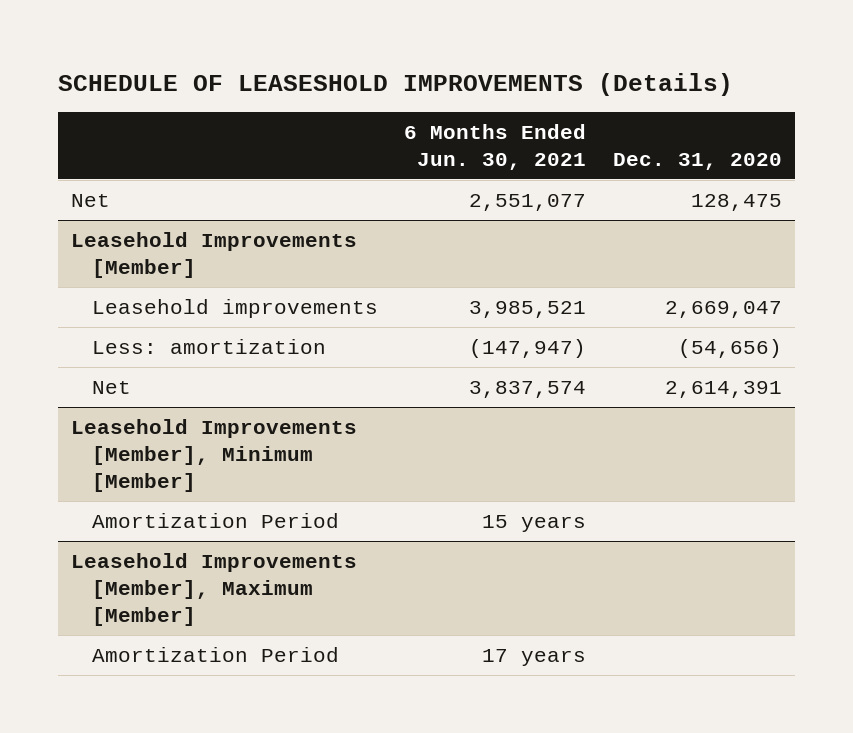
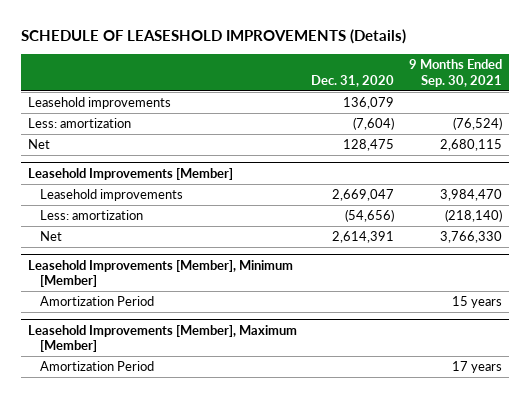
[404,123,587,170] 6 Months Ended Jun. 30, 2021 -> none
none -> [408,58,502,87] 9 Months Ended Sep. 30, 2021
none -> [28,97,172,110] Leasehold improvements
none -> [28,118,132,129] Less: amortization

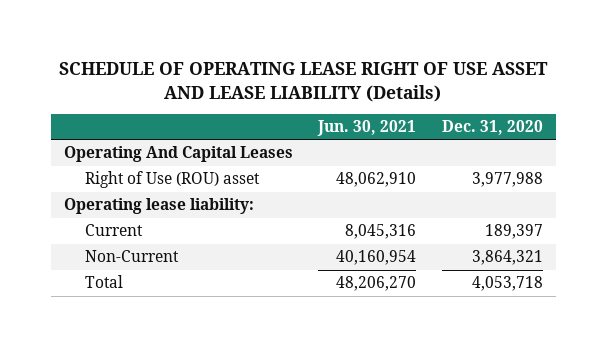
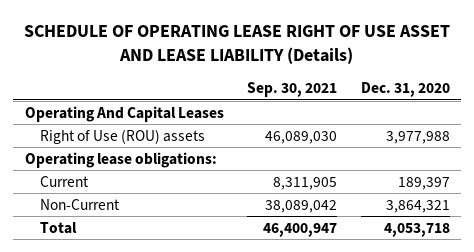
[317,120,417,137] Jun. 30, 2021 -> none
none -> [247,82,338,98] Sep. 30, 2021
[85,171,261,189] Right of Use (ROU) asset -> [40,128,206,144] Right of Use (ROU) assets
[63,198,254,215] Operating lease liability: -> [24,151,217,168] Operating lease obligations:

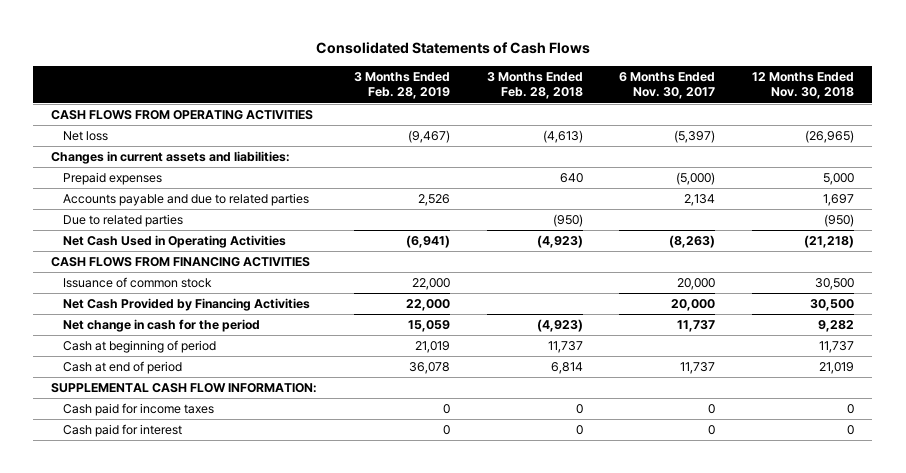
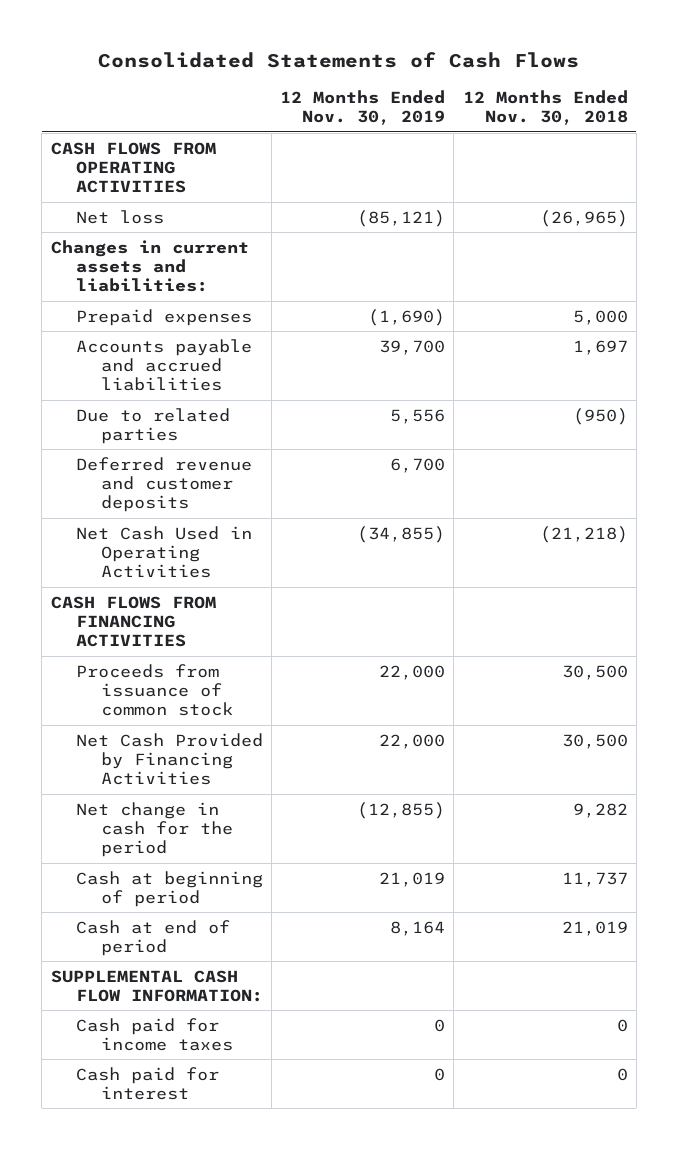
[354,71,451,100] 3 Months Ended Feb. 28, 2019 -> none
[486,71,583,100] 3 Months Ended Feb. 28, 2018 -> none
[619,71,716,100] 6 Months Ended Nov. 30, 2017 -> none
none -> [280,90,446,126] 12 Months Ended Nov. 30, 2019
[62,193,309,207] Accounts payable and due to related parties -> [75,338,252,392] Accounts payable and accrued liabilities
none -> [75,456,252,513] Deferred revenue and customer deposits
[62,277,212,289] Issuance of common stock -> [75,663,233,717] Proceeds from issuance of common stock

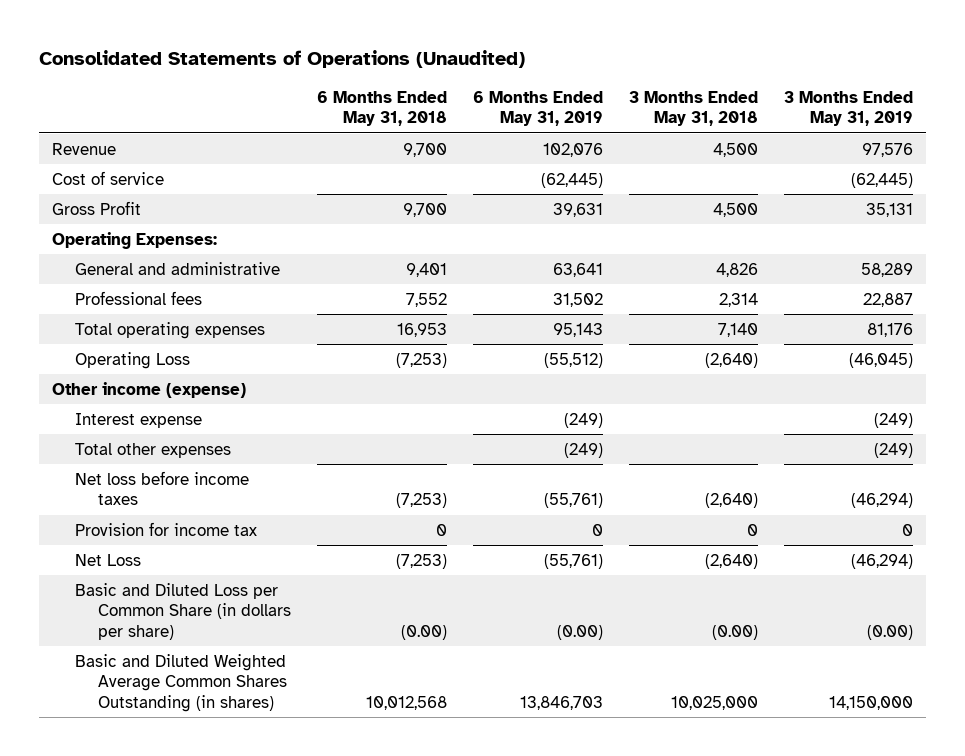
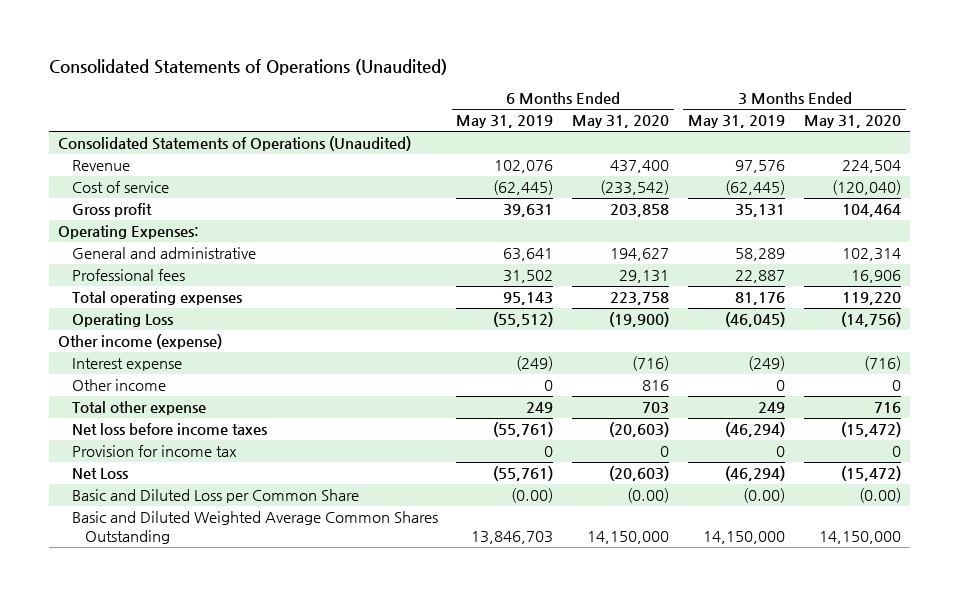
[317,90,448,127] 6 Months Ended May 31, 2018 -> none
[629,90,759,127] 3 Months Ended May 31, 2018 -> none
none -> [572,115,670,129] May 31, 2020
none -> [804,115,902,129] May 31, 2020
none -> [58,136,412,152] Consolidated Statements of Operations (Unaudited)
[51,200,141,215] Gross Profit -> [71,203,152,218] Gross profit
none -> [71,379,166,392] Other income
[75,442,232,458] Total other expenses -> [71,401,206,416] Total other expense
[564,442,604,458] (249) -> [526,402,554,414] 249
[874,442,914,458] (249) -> [758,402,786,414] 249
[75,582,292,640] Basic and Diluted Loss per Common Share (in dollars per share) -> [71,489,359,504] Basic and Diluted Loss per Common Share
[75,653,288,712] Basic and Diluted Weighted Average Common Shares Outstanding (in shares) -> [71,511,438,544] Basic and Diluted Weighted Average Common Shares Outstanding

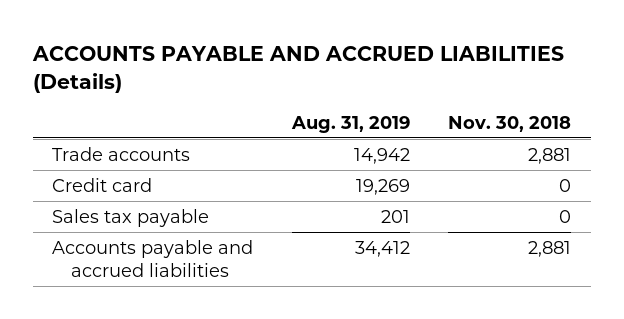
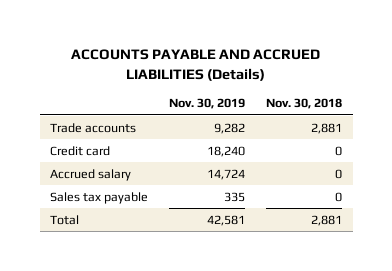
[290,115,410,133] Aug. 31, 2019 -> none
none -> [169,97,246,109] Nov. 30, 2019
none -> [50,168,132,181] Accrued salary
[52,239,254,277] Accounts payable and accrued liabilities -> [50,214,80,225] Total

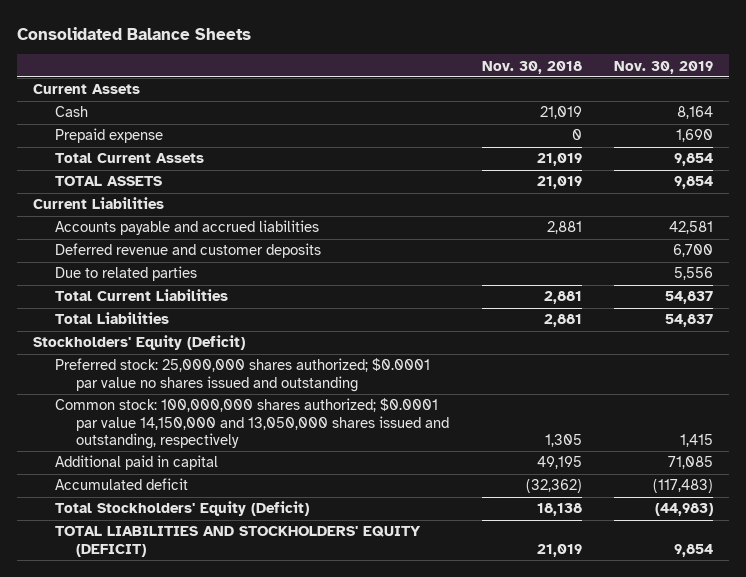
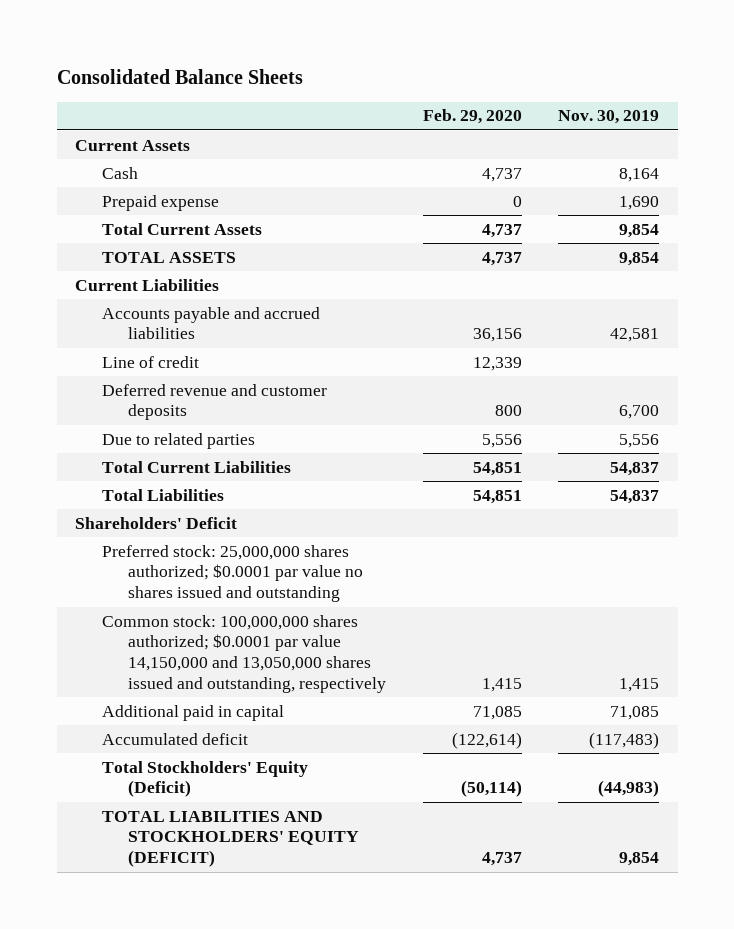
[481,60,582,74] Nov. 30, 2018 -> none
none -> [422,109,522,125] Feb. 29, 2020
none -> [101,355,199,368] Line of credit
[33,335,246,351] Stockholders' Equity (Deficit) -> [75,516,238,529] Shareholders' Deficit

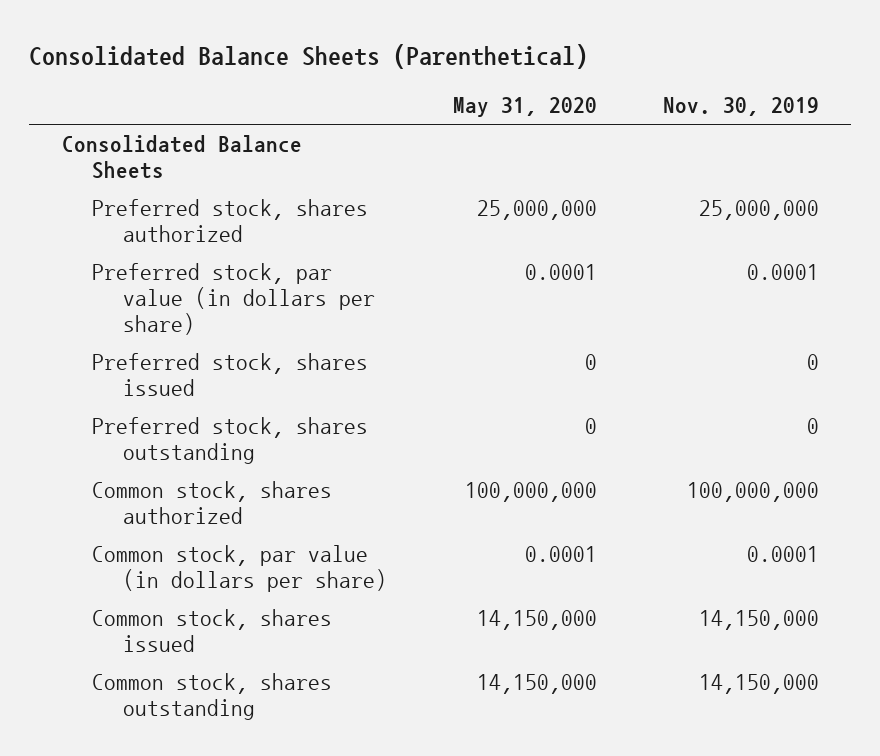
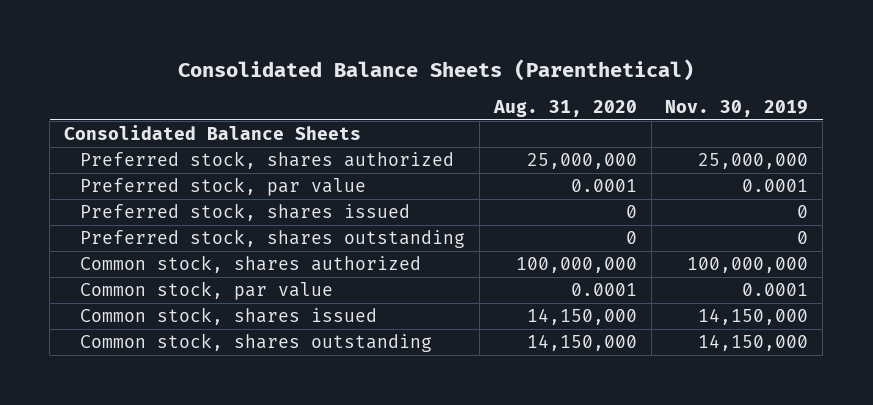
[452,97,597,118] May 31, 2020 -> none
none -> [492,100,637,118] Aug. 31, 2020
[92,263,376,336] Preferred stock, par value (in dollars per share) -> [80,176,367,196] Preferred stock, par value
[92,545,388,593] Common stock, par value (in dollars per share) -> [80,280,334,300] Common stock, par value

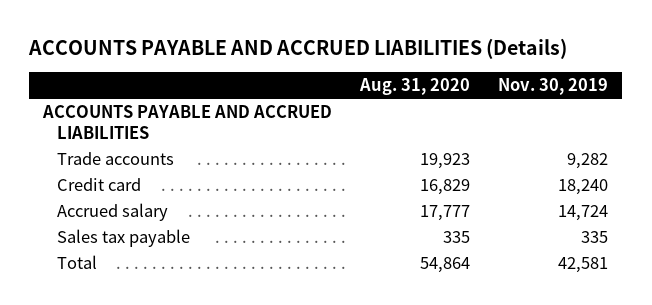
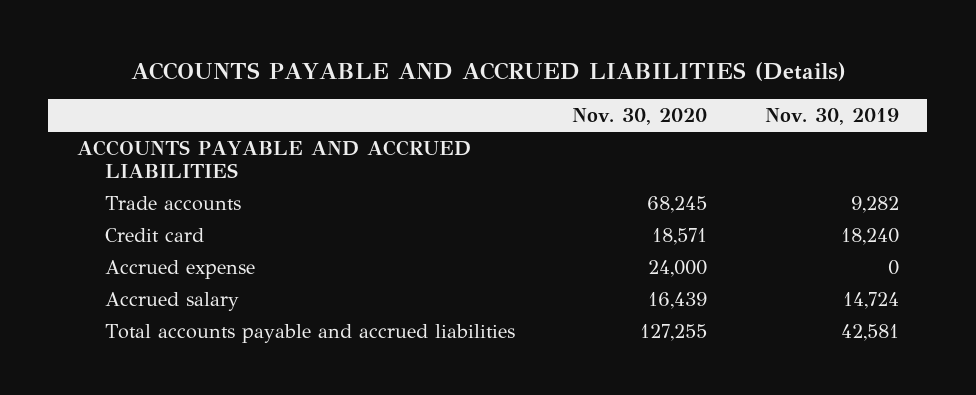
[359,78,471,96] Aug. 31, 2020 -> none
none -> [572,108,708,126] Nov. 30, 2020
none -> [104,259,255,279] Accrued expense
[57,229,191,248] Sales tax payable -> none
[57,255,98,270] Total -> [104,323,515,343] Total accounts payable and accrued liabilities

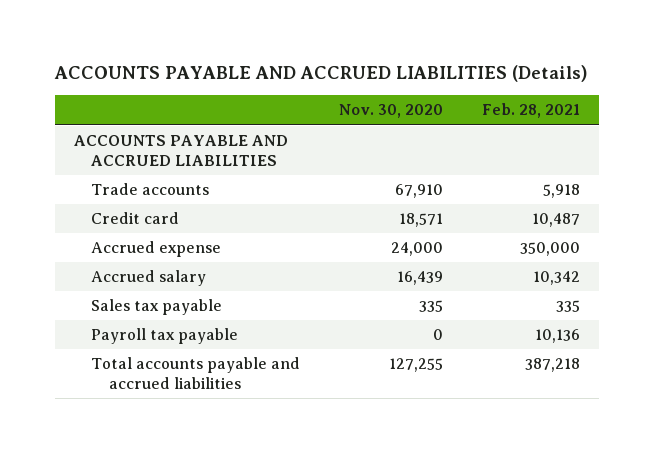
[764,108,899,126] Nov. 30, 2019 -> none
none -> [481,103,580,119] Feb. 28, 2021
[647,195,708,213] 68,245 -> [395,184,444,199] 67,910
none -> [91,299,223,316] Sales tax payable
none -> [91,328,239,345] Payroll tax payable

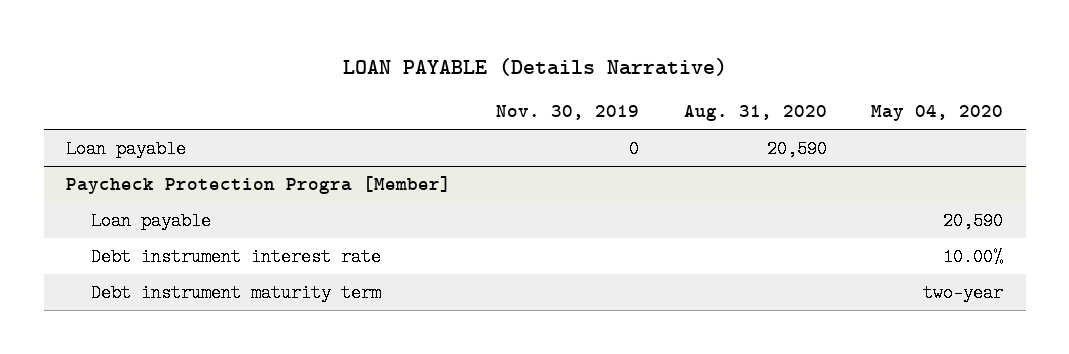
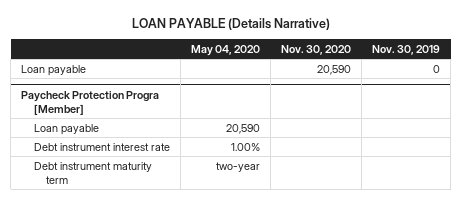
[683,105,827,122] Aug. 31, 2020 -> none
none -> [281,44,352,55] Nov. 30, 2020
[943,247,1004,266] 10.00% -> [230,142,260,151] 1.00%

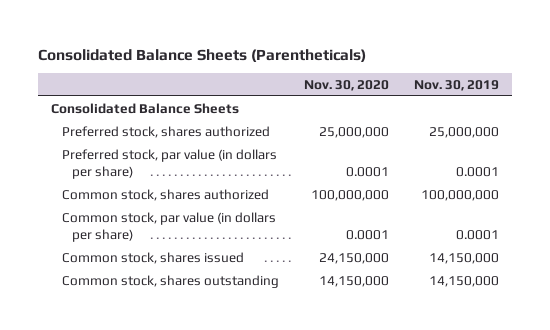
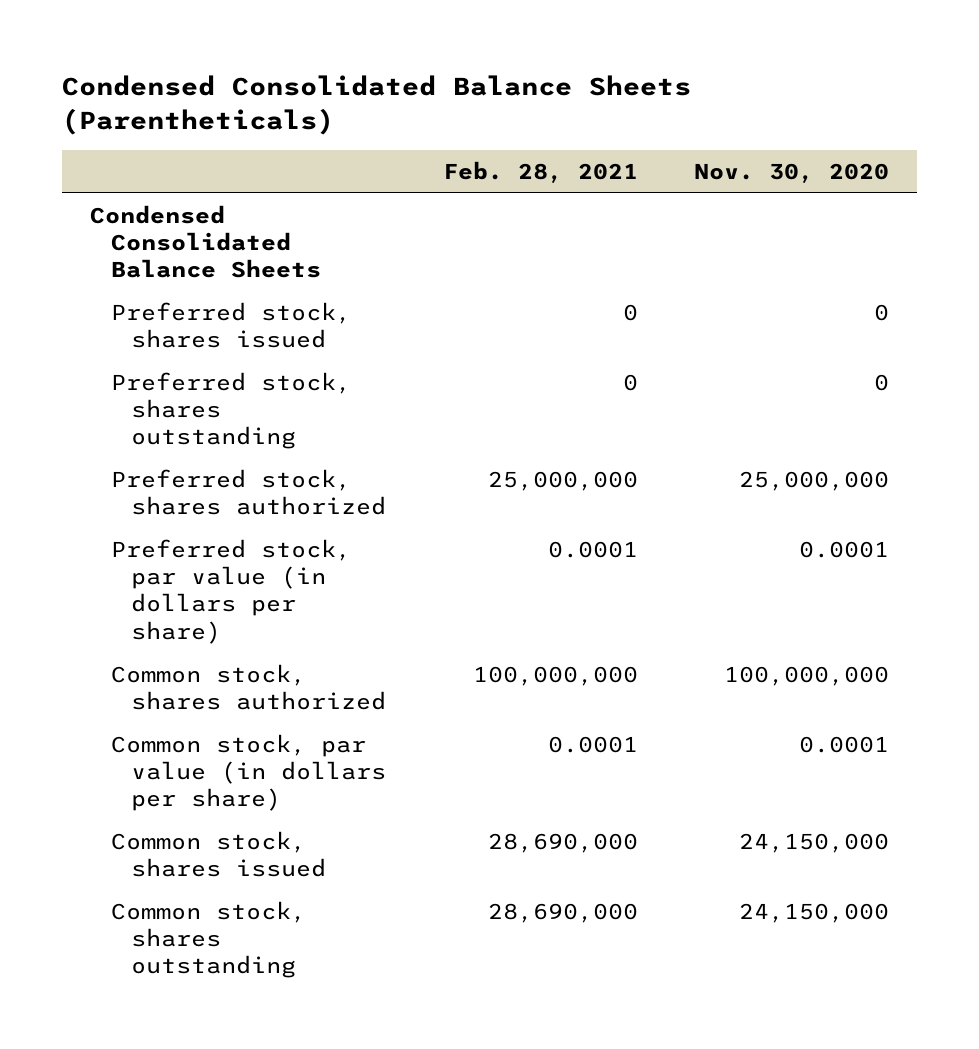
[38,48,367,62] Consolidated Balance Sheets (Parentheticals) -> [62,75,692,135] Condensed Consolidated Balance Sheets (Parentheticals)
[414,79,500,91] Nov. 30, 2019 -> none
none -> [442,160,638,183] Feb. 28, 2021
[51,102,240,114] Consolidated Balance Sheets -> [90,204,321,279] Condensed Consolidated Balance Sheets
none -> [110,301,351,349] Preferred stock, shares issued
none -> [110,371,351,450] Preferred stock, shares outstanding
[319,275,390,287] 14,150,000 -> [738,902,889,923] 24,150,000

